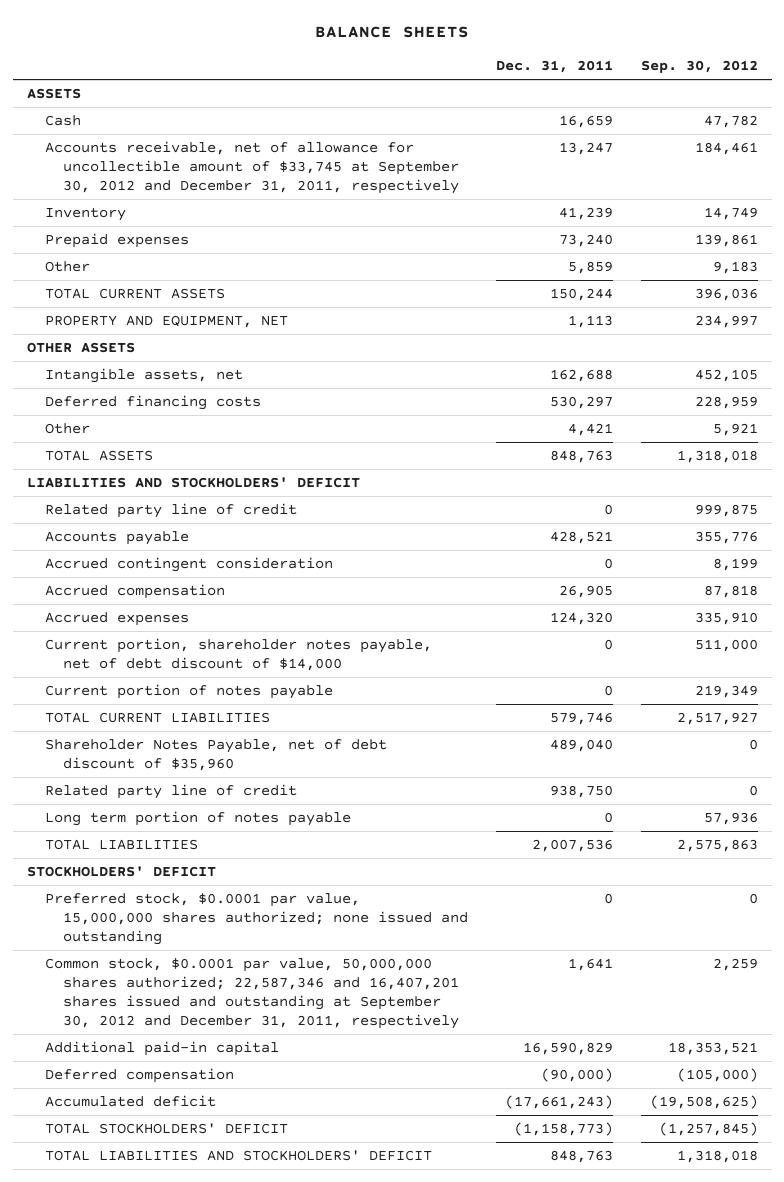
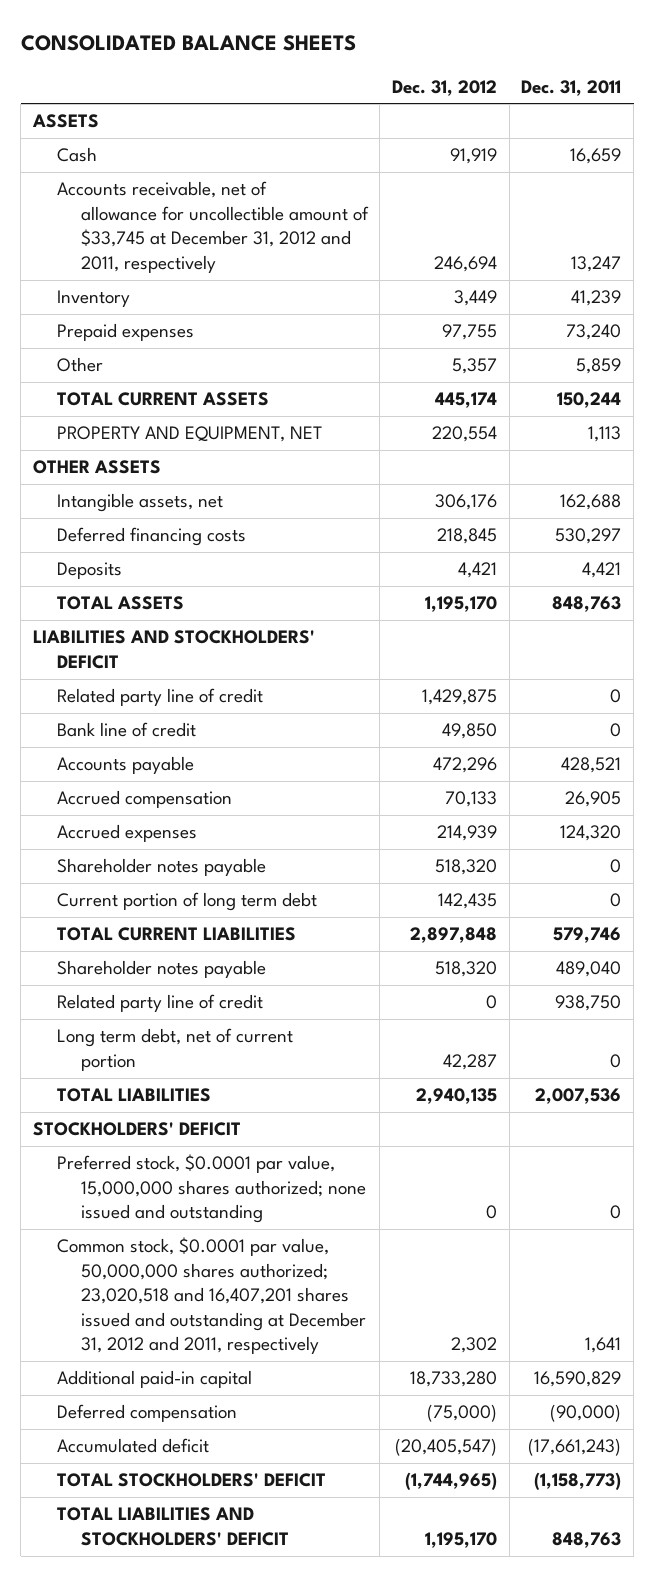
[315,25,470,38] BALANCE SHEETS -> [20,35,356,52] CONSOLIDATED BALANCE SHEETS
[640,60,758,74] Sep. 30, 2012 -> none
none -> [392,79,498,96] Dec. 31, 2012
[45,141,460,195] Accounts receivable, net of allowance for uncollectible amount of $33,745 at September 30, 2012 and December 31, 2011, respectively -> [56,181,369,273] Accounts receivable, net of allowance for uncollectible amount of $33,745 at December 31, 2012 and 2011, respectively
[45,423,91,435] Other -> [56,562,122,580] Deposits
none -> [56,722,196,738] Bank line of credit
[45,557,334,573] Accrued contingent consideration -> none
[45,684,334,700] Current portion of notes payable -> none
[45,638,433,672] Current portion, shareholder notes payable, net of debt discount of $14,000 -> [56,858,266,877] Shareholder notes payable
none -> [56,892,317,912] Current portion of long term debt
[45,739,388,772] Shareholder Notes Payable, net of debt discount of $35,960 -> [56,960,266,979] Shareholder notes payable
[45,811,352,827] Long term portion of notes payable -> none
none -> [56,1028,293,1071] Long term debt, net of current portion
[45,958,460,1030] Common stock, $0.0001 par value, 50,000,000 shares authorized; 22,587,346 and 16,407,201 shares issued and outstanding at September 30, 2012 and December 31, 2011, respectively -> [56,1237,366,1355] Common stock, $0.0001 par value, 50,000,000 shares authorized; 23,020,518 and 16,407,201 shares issued and outstanding at December 31, 2012 and 2011, respectively

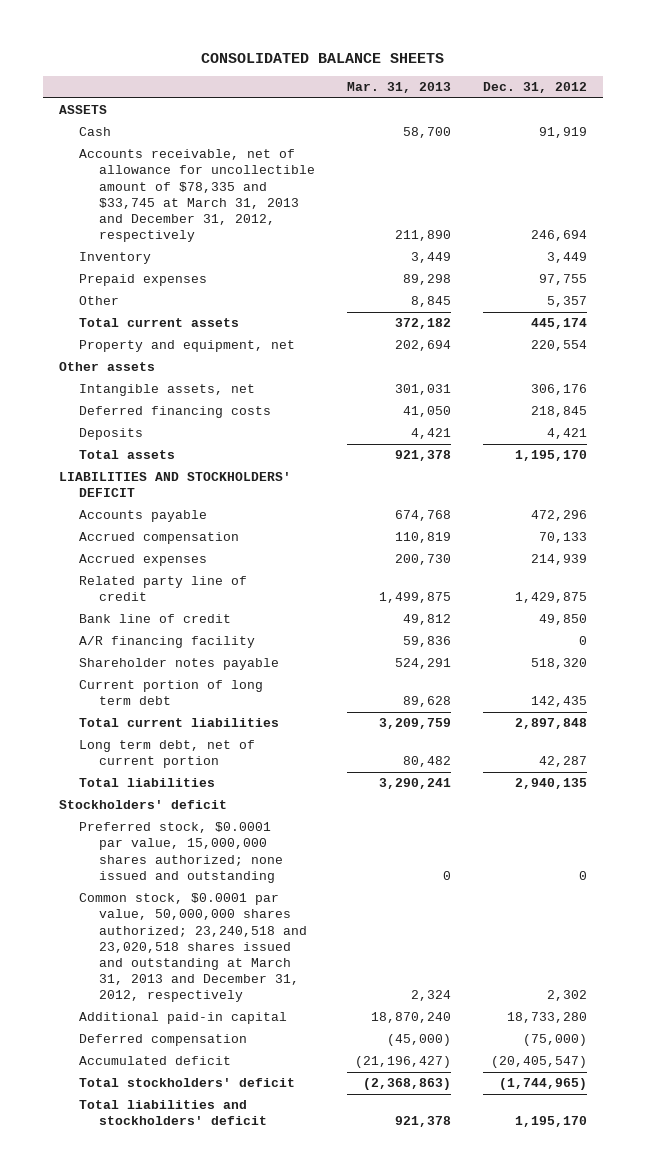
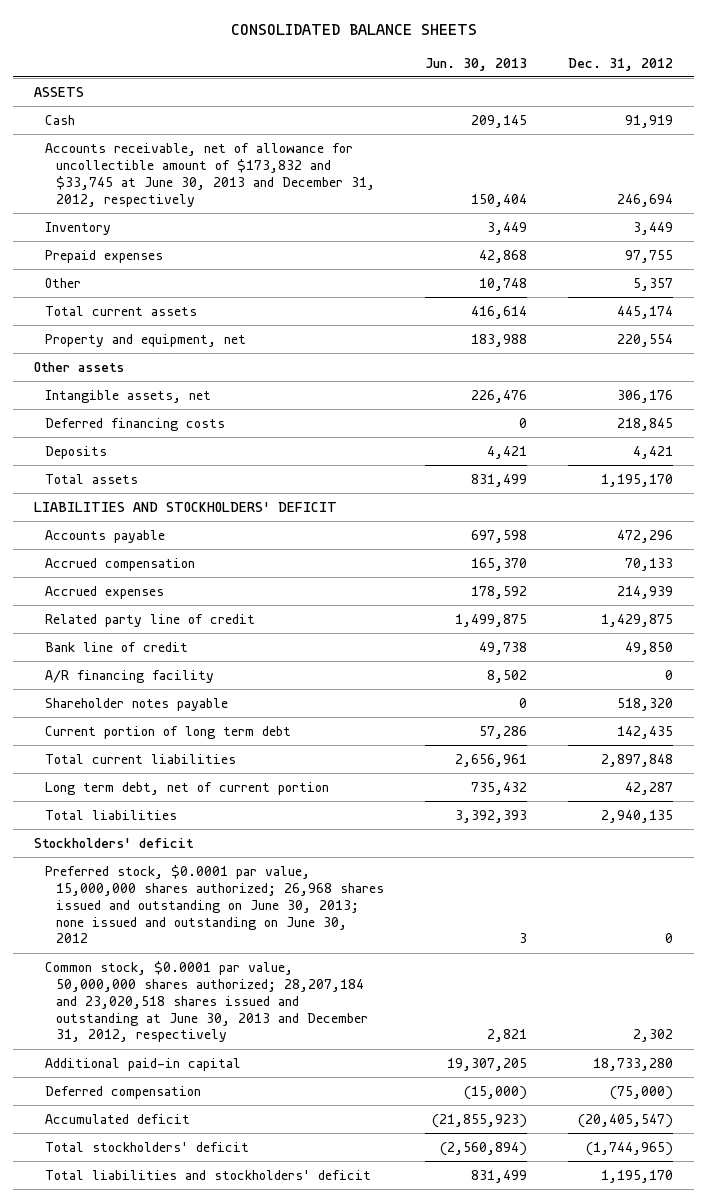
[347,82,452,94] Mar. 31, 2013 -> none
none -> [425,57,528,71] Jun. 30, 2013
[78,149,316,243] Accounts receivable, net of allowance for uncollectible amount of $78,335 and $33,745 at March 31, 2013 and December 31, 2012, respectively -> [45,142,376,207] Accounts receivable, net of allowance for uncollectible amount of $173,832 and $33,745 at June 30, 2013 and December 31, 2012, respectively
[78,822,284,883] Preferred stock, $0.0001 par value, 15,000,000 shares authorized; none issued and outstanding -> [45,864,385,944] Preferred stock, $0.0001 par value, 15,000,000 shares authorized; 26,968 shares issued and outstanding on June 30, 2013; none issued and outstanding on June 30, 2012
[78,893,308,1003] Common stock, $0.0001 par value, 50,000,000 shares authorized; 23,240,518 and 23,020,518 shares issued and outstanding at March 31, 2013 and December 31, 2012, respectively -> [45,960,369,1043] Common stock, $0.0001 par value, 50,000,000 shares authorized; 28,207,184 and 23,020,518 shares issued and outstanding at June 30, 2013 and December 31, 2012, respectively

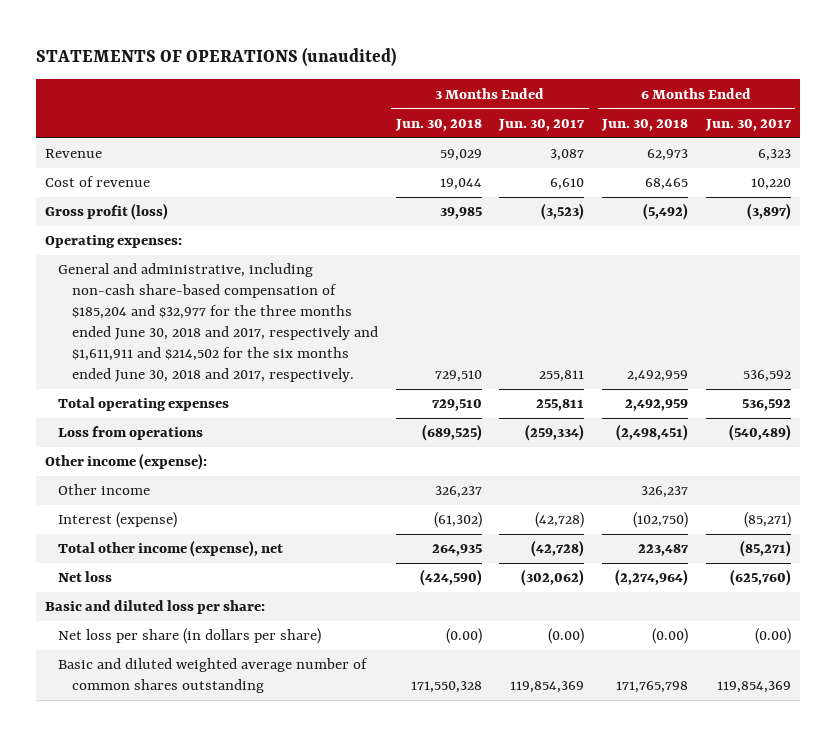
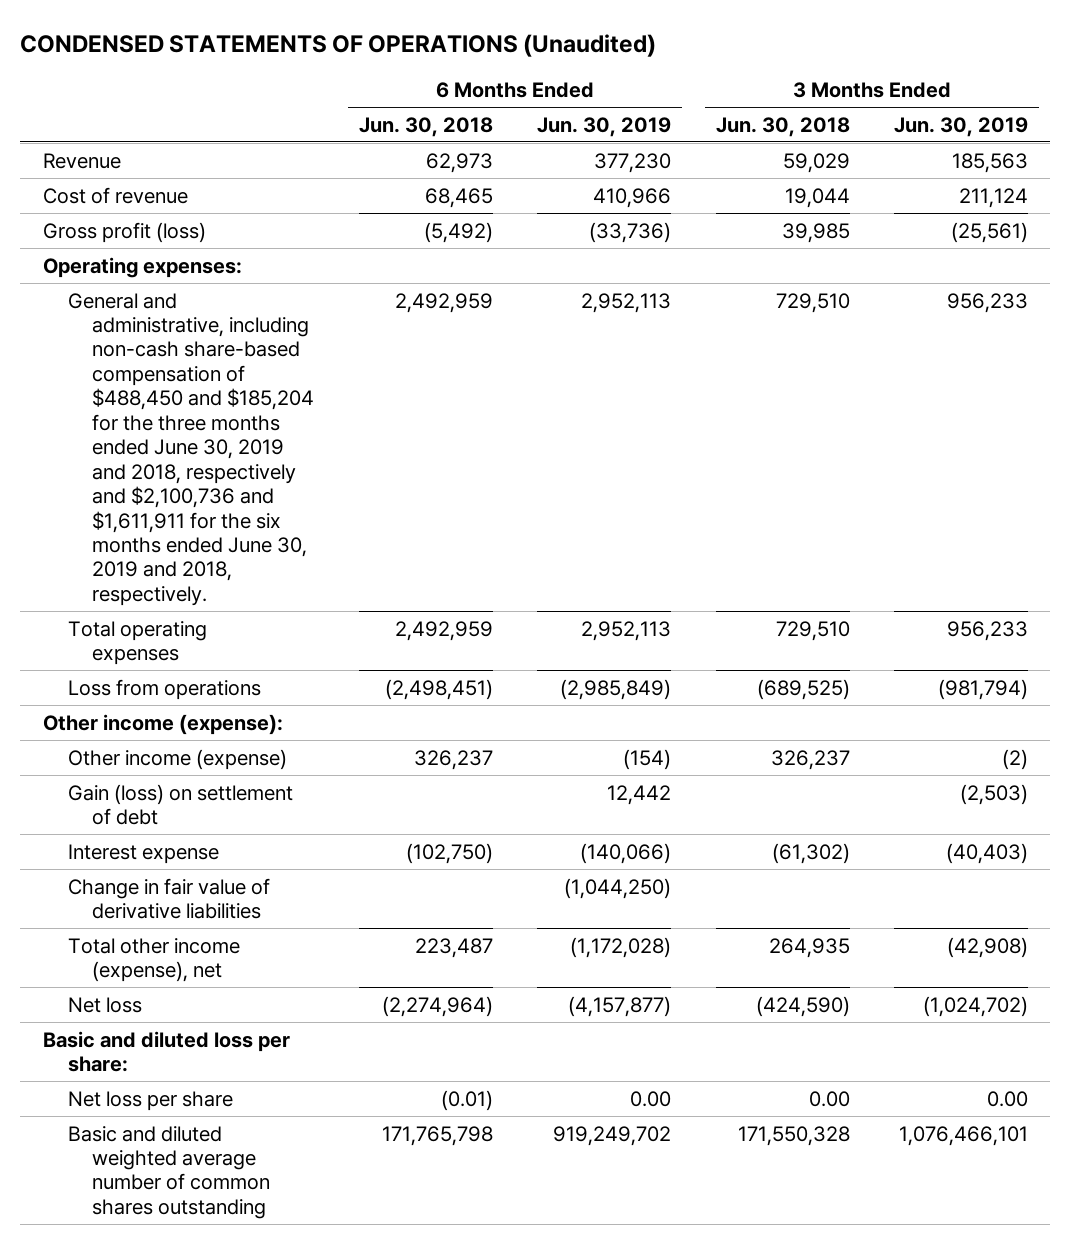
[36,47,397,67] STATEMENTS OF OPERATIONS (unaudited) -> [20,34,657,58] CONDENSED STATEMENTS OF OPERATIONS (Unaudited)
[498,119,586,132] Jun. 30, 2017 -> none
[704,119,792,132] Jun. 30, 2017 -> none
none -> [537,116,672,137] Jun. 30, 2019
none -> [894,116,1029,137] Jun. 30, 2019
[58,263,378,382] General and administrative, including non-cash share-based compensation of $185,204 and $32,977 for the three months ended June 30, 2018 and 2017, respectively and $1,611,911 and $214,502 for the six months ended June 30, 2018 and 2017, respectively. -> [67,292,315,606] General and administrative, including non-cash share-based compensation of $488,450 and $185,204 for the three months ended June 30, 2019 and 2018, respectively and $2,100,736 and $1,611,911 for the six months ended June 30, 2019 and 2018, respectively.
[58,484,151,496] Other income -> [67,748,287,770] Other income (expense)
none -> [67,783,293,826] Gain (loss) on settlement of debt
[58,512,178,529] Interest (expense) -> [67,843,219,864] Interest expense
none -> [67,877,270,920] Change in fair value of derivative liabilities
[58,628,322,645] Net loss per share (in dollars per share) -> [67,1090,233,1111] Net loss per share
[445,628,482,645] (0.00) -> [808,1090,850,1107] 0.00
[652,628,689,645] (0.00) -> [440,1089,493,1111] (0.01)

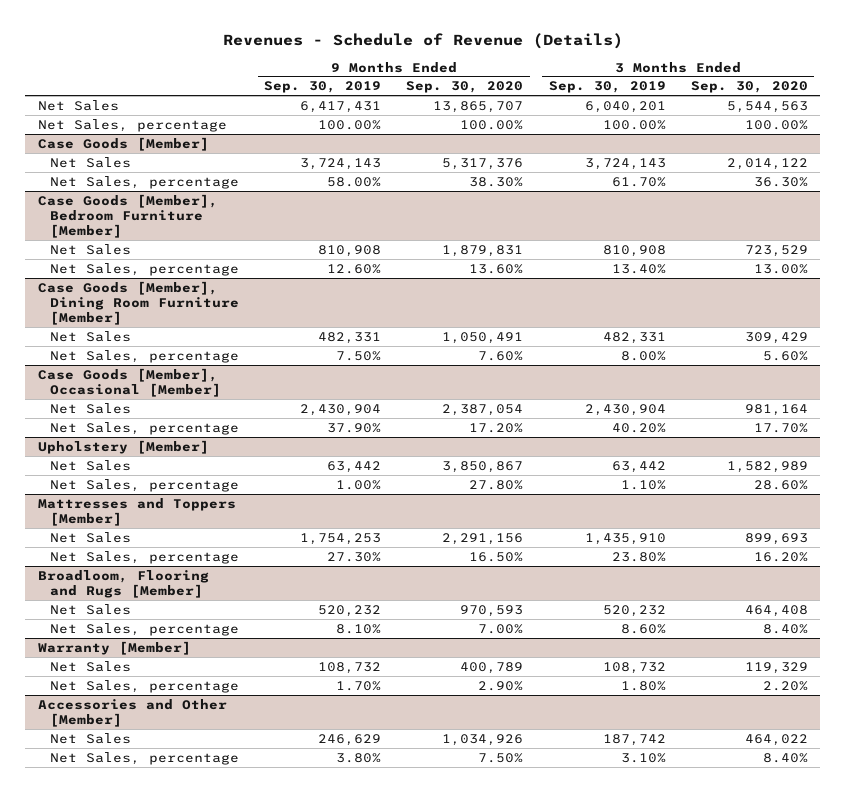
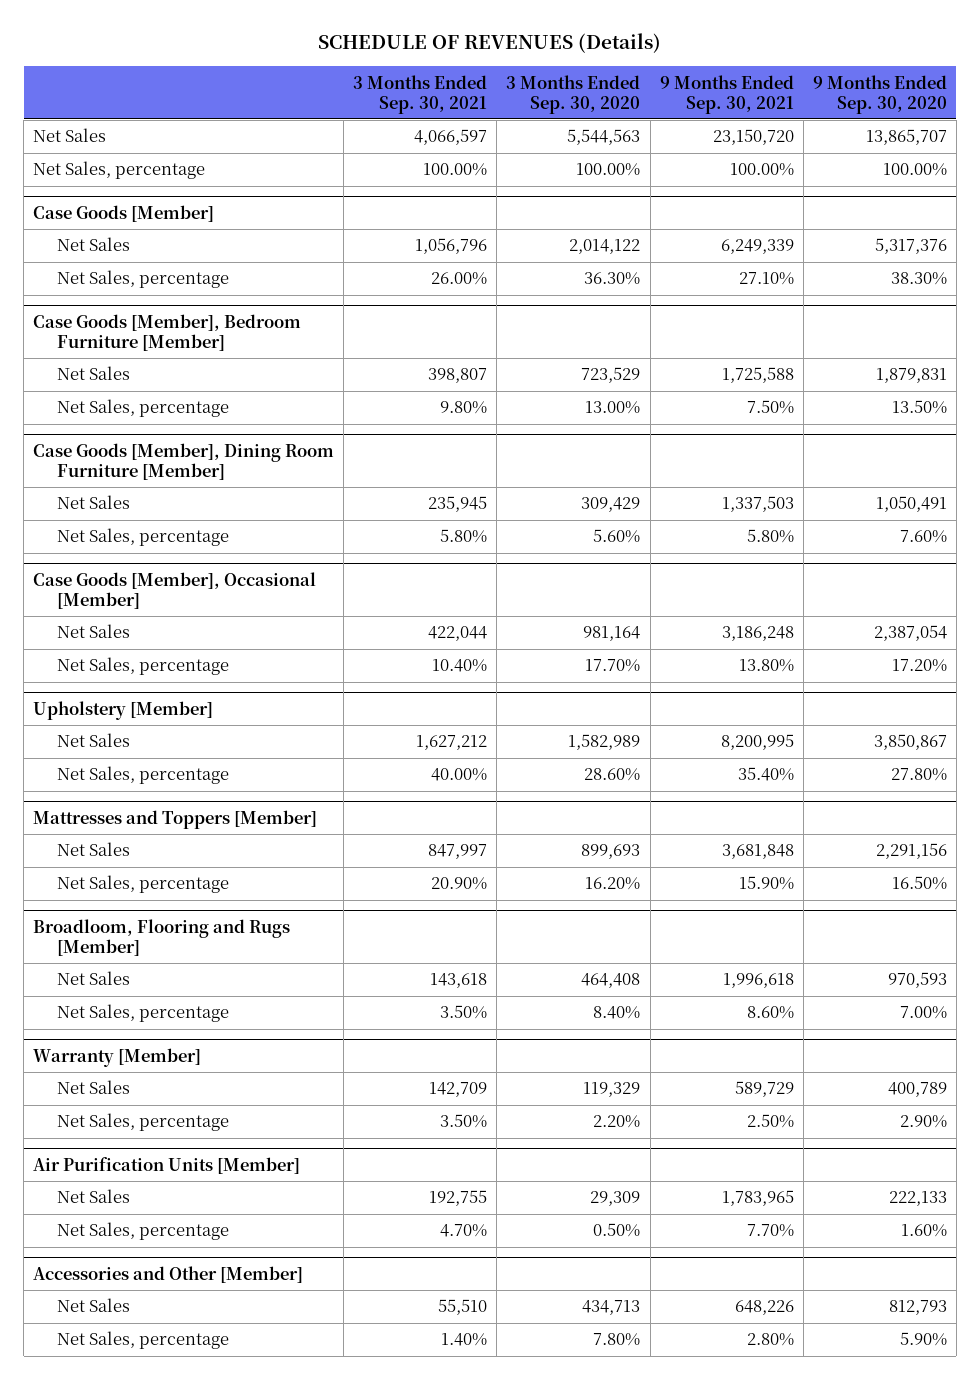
[222,33,623,50] Revenues - Schedule of Revenue (Details) -> [317,33,661,54] SCHEDULE OF REVENUES (Details)
[264,81,382,94] Sep. 30, 2019 -> none
[548,81,666,94] Sep. 30, 2019 -> none
none -> [353,74,488,114] 3 Months Ended Sep. 30, 2021
none -> [659,74,794,114] 9 Months Ended Sep. 30, 2021
[469,263,524,274] 13.60% -> [891,400,947,415] 13.50%
none -> [33,1156,301,1174] Air Purification Units [Member]
none -> [57,1189,131,1204] Net Sales
none -> [57,1222,230,1241] Net Sales, percentage
[442,733,524,746] 1,034,926 -> [888,1300,947,1316] 812,793
[744,733,808,746] 464,022 -> [582,1300,641,1316] 434,713
[478,752,524,763] 7.50% -> [899,1332,947,1347] 5.90%
[762,752,808,763] 8.40% -> [593,1333,641,1347] 7.80%

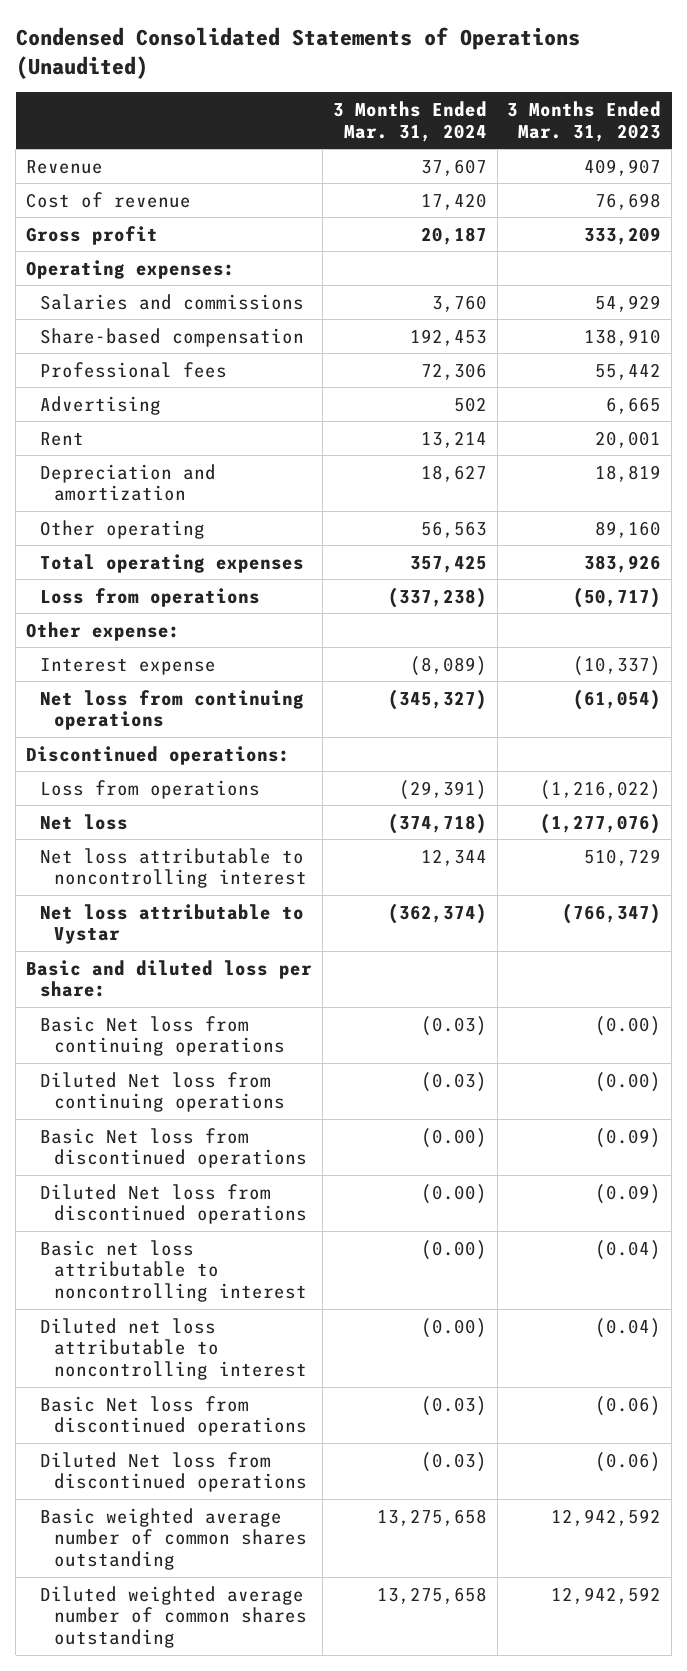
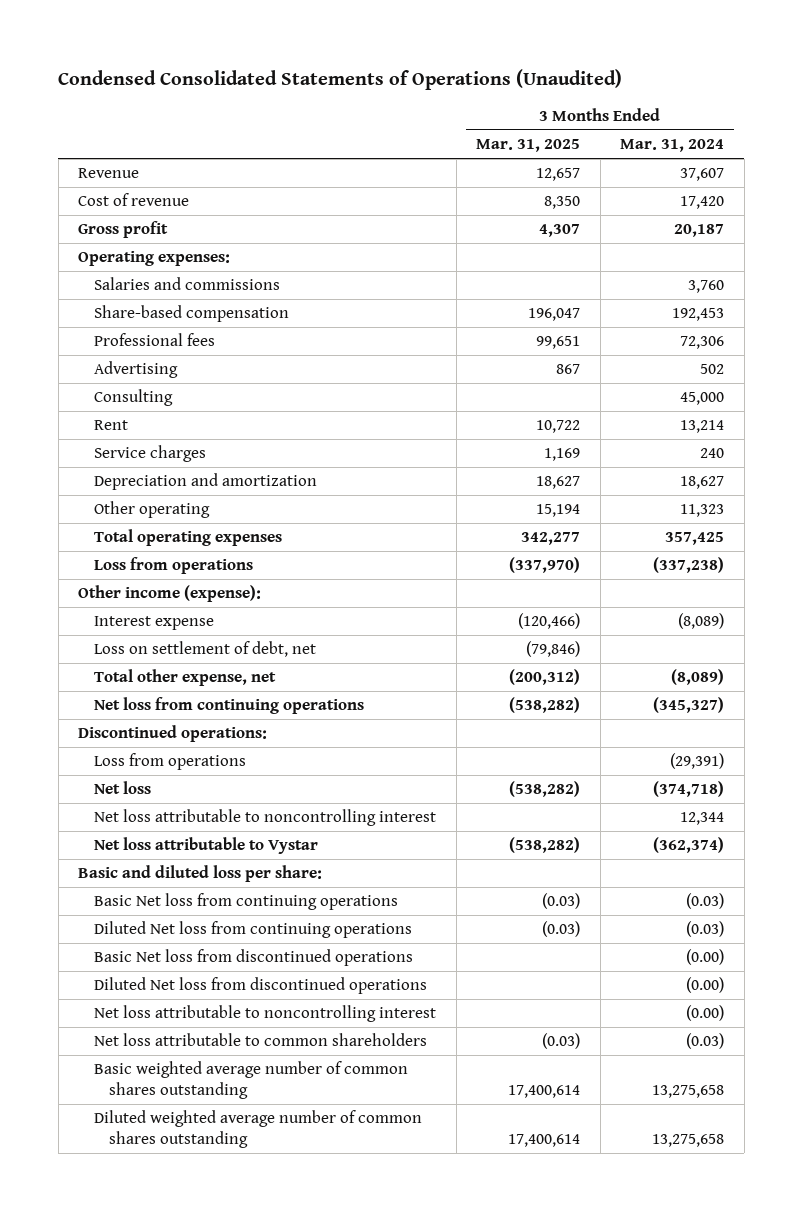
[507,101,662,142] 3 Months Ended Mar. 31, 2023 -> none
none -> [476,139,581,153] Mar. 31, 2025
none -> [93,389,173,407] Consulting
none -> [93,445,206,463] Service charges
[420,520,487,538] 56,563 -> [680,504,725,518] 11,323
[25,621,180,641] Other expense: -> [78,585,262,603] Other income (expense):
none -> [93,641,316,658] Loss on settlement of debt, net
none -> [93,669,276,687] Total other expense, net
[39,1317,307,1381] Diluted net loss attributable to noncontrolling interest -> none
[39,1395,307,1437] Basic Net loss from discontinued operations -> none
[39,1451,307,1493] Diluted Net loss from discontinued operations -> none
[39,1239,307,1303] Basic net loss attributable to noncontrolling interest -> [93,1005,436,1023] Net loss attributable to noncontrolling interest
none -> [93,1033,427,1047] Net loss attributable to common shareholders

